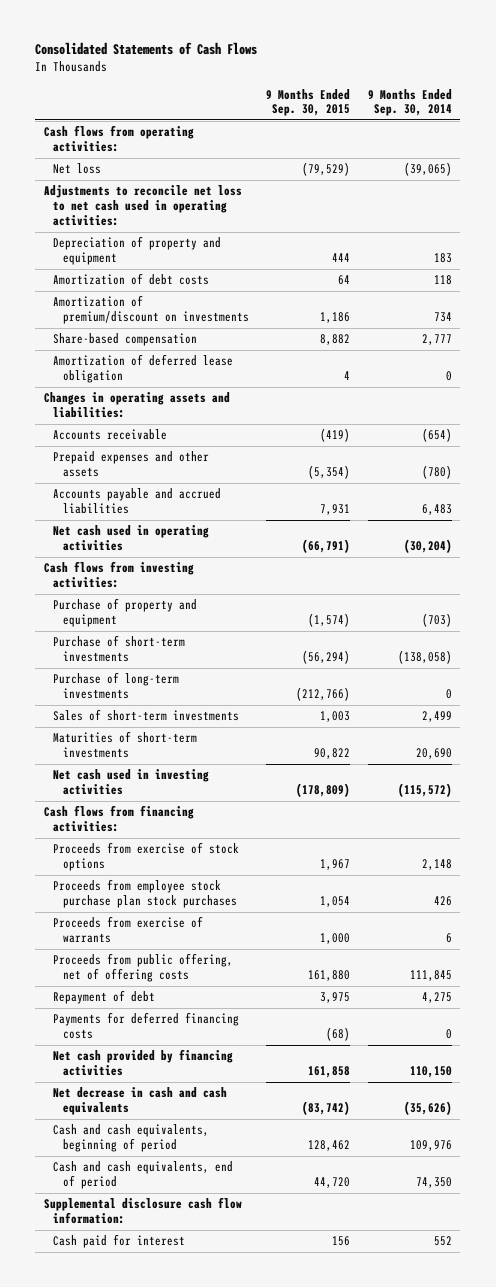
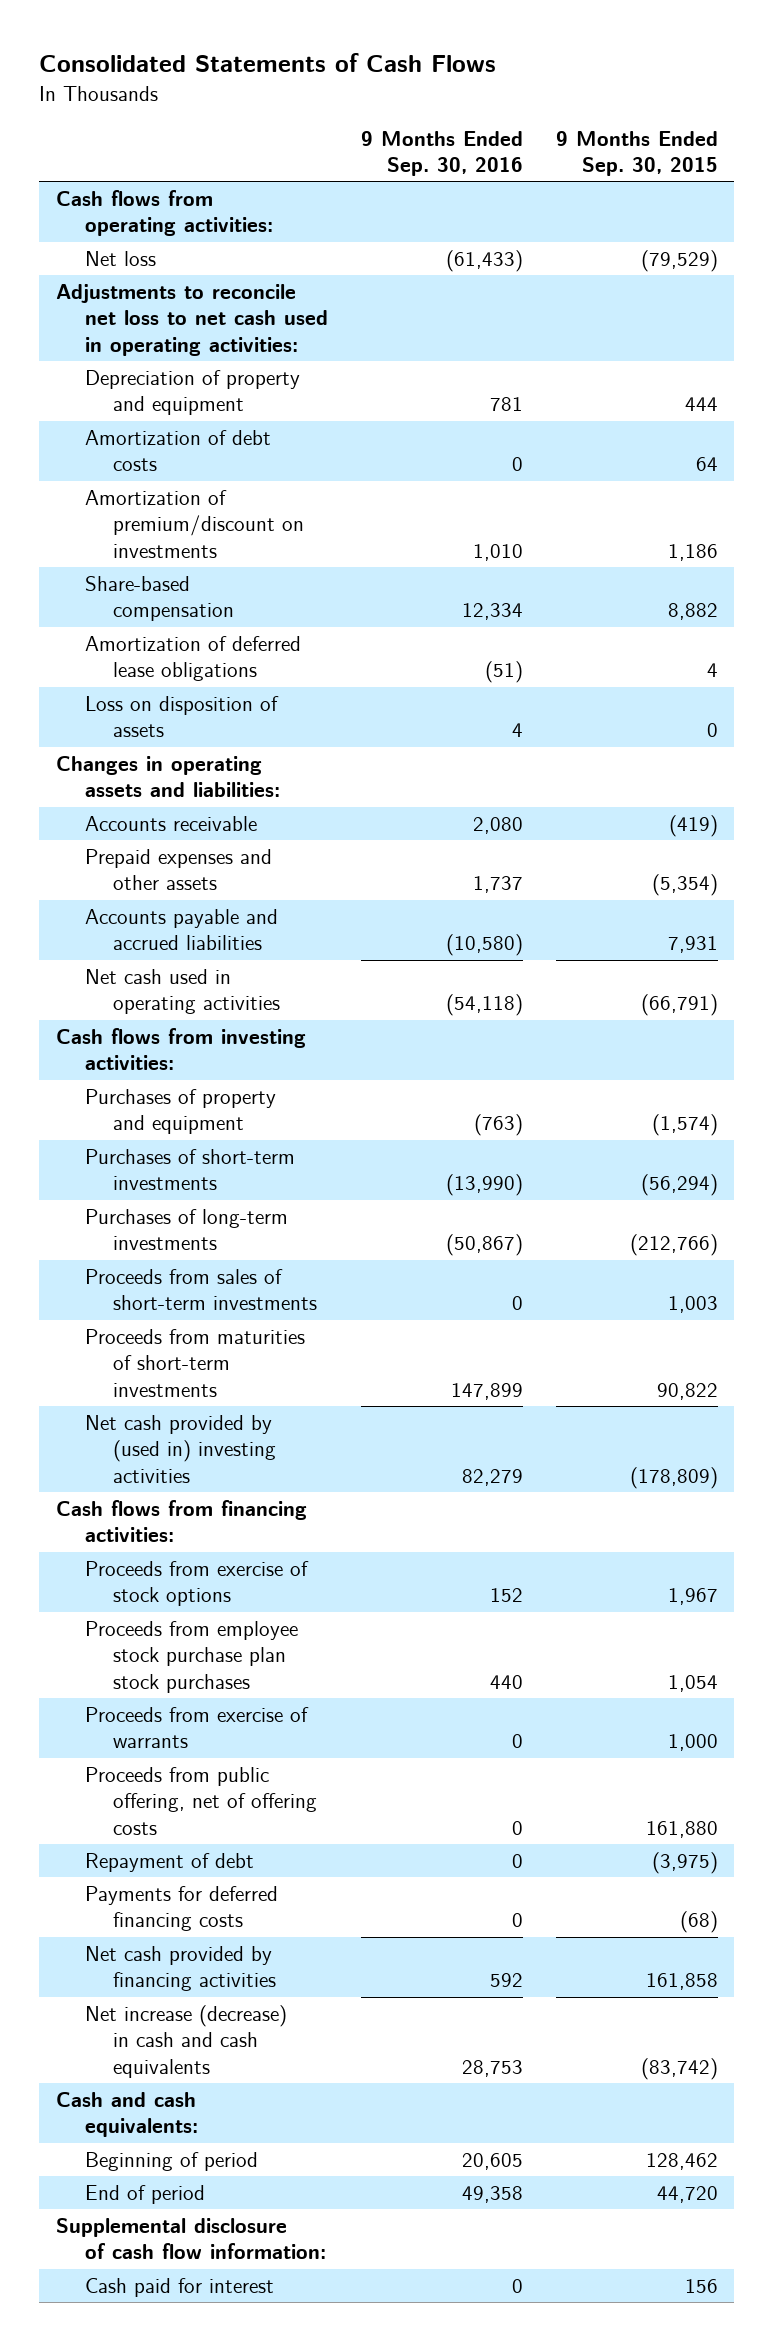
[367,88,452,117] 9 Months Ended Sep. 30, 2014 -> none
none -> [360,130,523,177] 9 Months Ended Sep. 30, 2016
[53,354,234,384] Amortization of deferred lease obligation -> [84,636,301,682] Amortization of deferred lease obligations
none -> [84,696,279,738] Loss on disposition of assets
[53,598,198,628] Purchase of property and equipment -> [84,1089,276,1135] Purchases of property and equipment
[53,635,186,663] Purchase of short-term investments -> [84,1149,295,1191] Purchases of short-term investments
[53,672,180,700] Purchase of long-term investments -> [84,1209,288,1251] Purchases of long-term investments
[53,709,240,722] Sales of short-term investments -> [84,1269,318,1311] Proceeds from sales of short-term investments
[53,731,198,759] Maturities of short-term investments -> [84,1329,305,1397] Proceeds from maturities of short-term investments
[53,769,210,796] Net cash used in investing activities -> [84,1415,277,1483] Net cash provided by (used in) investing activities
[320,992,351,1004] 3,975 -> [651,1852,718,1875] (3,975)
[53,1087,228,1116] Net decrease in cash and cash equivalents -> [84,2005,287,2078] Net increase (decrease) in cash and cash equivalents
none -> [55,2092,198,2138] Cash and cash equivalents:
[53,1124,210,1153] Cash and cash equivalents, beginning of period -> [84,2152,258,2172] Beginning of period
[53,1161,234,1190] Cash and cash equivalents, end of period -> [84,2185,205,2205] End of period
[43,1197,242,1225] Supplemental disclosure cash flow information: -> [55,2218,326,2260] Supplemental disclosure of cash flow information:

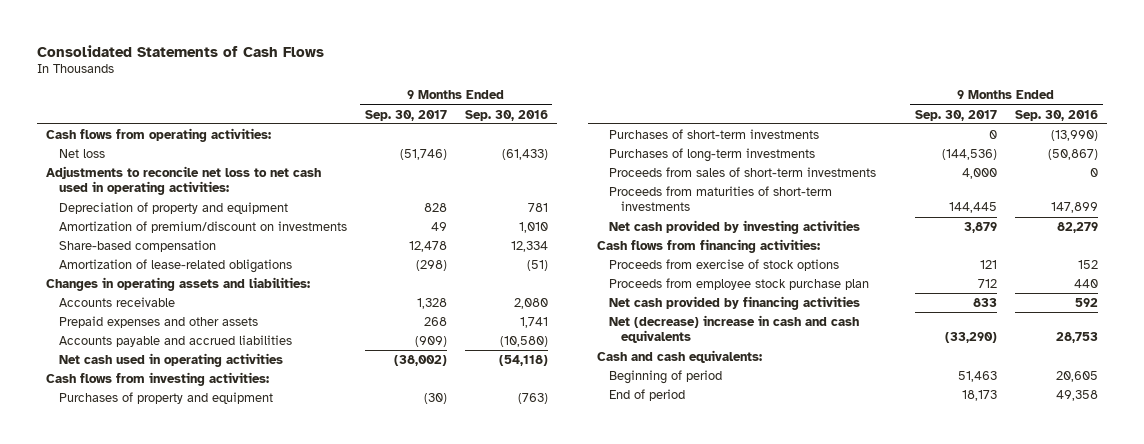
[555,130,718,177] 9 Months Ended Sep. 30, 2015 -> none
none -> [364,109,447,121] Sep. 30, 2017
[84,430,271,472] Amortization of debt costs -> none
[84,696,279,738] Loss on disposition of assets -> none
[84,636,301,682] Amortization of deferred lease obligations -> [58,258,292,273] Amortization of lease-related obligations
[472,876,523,894] 1,737 -> [519,316,548,328] 1,741
[84,1415,277,1483] Net cash provided by (used in) investing activities -> [608,219,860,234] Net cash provided by investing activities
[84,1707,309,1749] Proceeds from exercise of warrants -> none
[84,1767,318,1835] Proceeds from public offering, net of offering costs -> none
[84,1853,254,1873] Repayment of debt -> none
[84,1886,278,1932] Payments for deferred financing costs -> none
[84,1621,298,1693] Proceeds from employee stock purchase plan stock purchases -> [608,277,869,290] Proceeds from employee stock purchase plan
[84,2005,287,2078] Net increase (decrease) in cash and cash equivalents -> [608,314,859,344] Net (decrease) increase in cash and cash equivalents
[55,2218,326,2260] Supplemental disclosure of cash flow information: -> none
[84,2278,274,2298] Cash paid for interest -> none

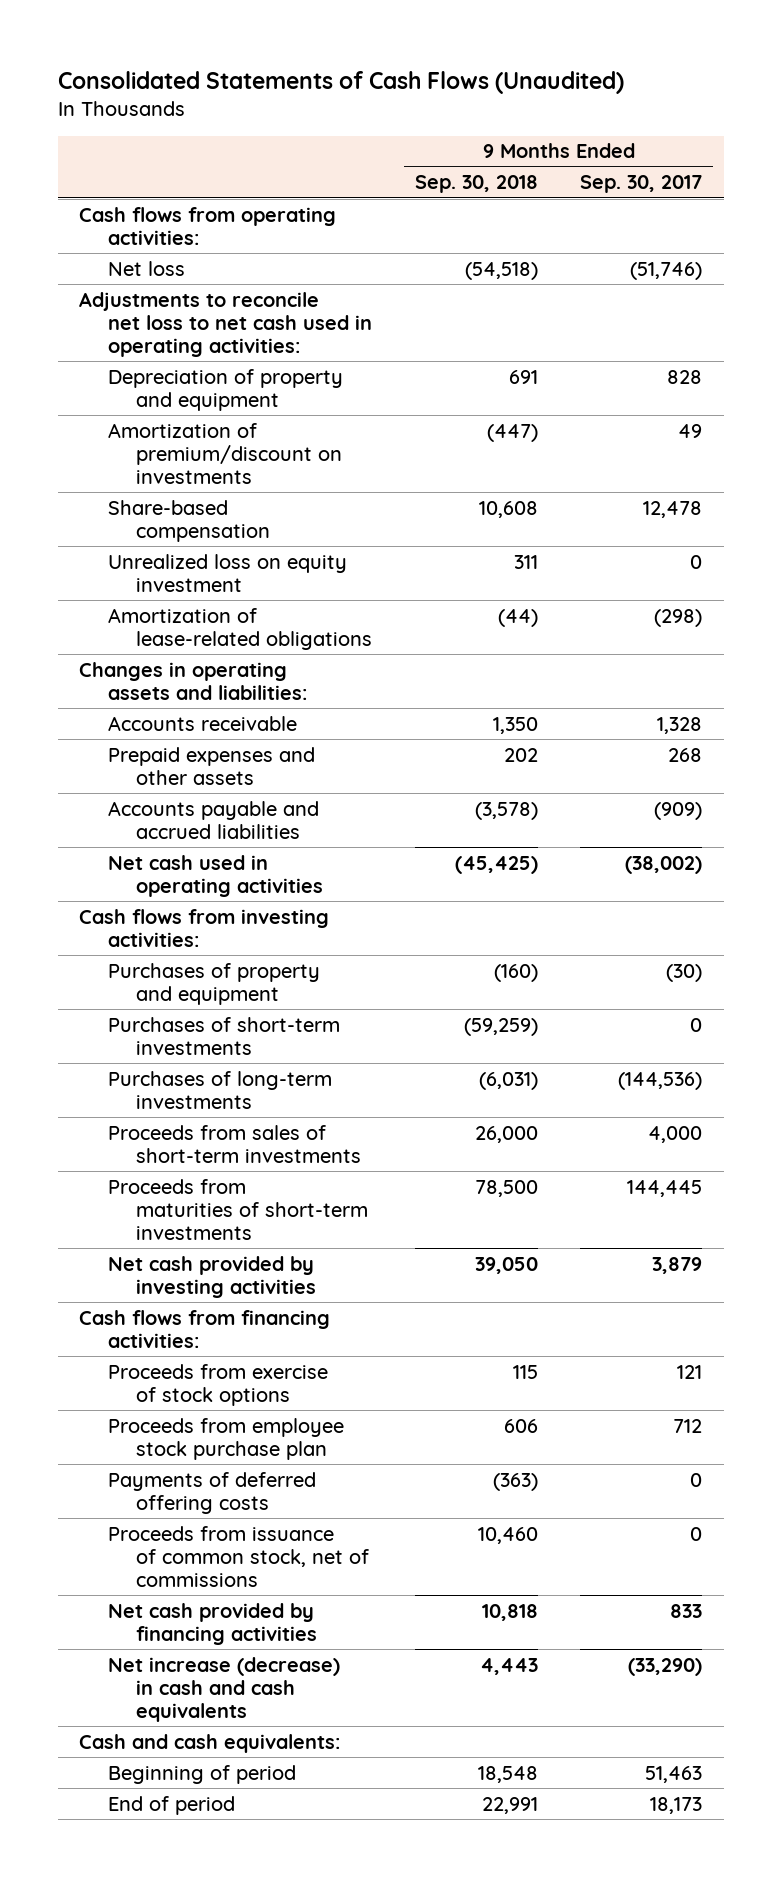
[37,44,325,57] Consolidated Statements of Cash Flows -> [57,70,624,94] Consolidated Statements of Cash Flows (Unaudited)
[464,109,548,121] Sep. 30, 2016 -> none
none -> [414,175,538,194] Sep. 30, 2018
none -> [107,553,347,592] Unrealized loss on equity investment
none -> [107,1471,316,1514] Payments of deferred offering costs
none -> [107,1525,370,1587] Proceeds from issuance of common stock, net of commissions
[608,314,859,344] Net (decrease) increase in cash and cash equivalents -> [107,1656,340,1722] Net increase (decrease) in cash and cash equivalents

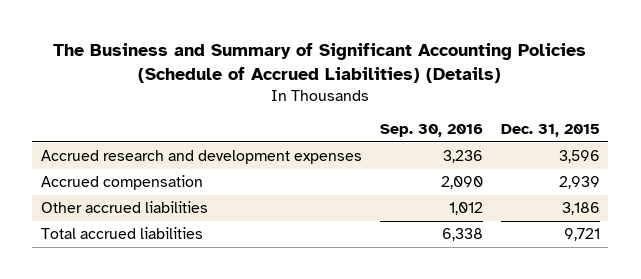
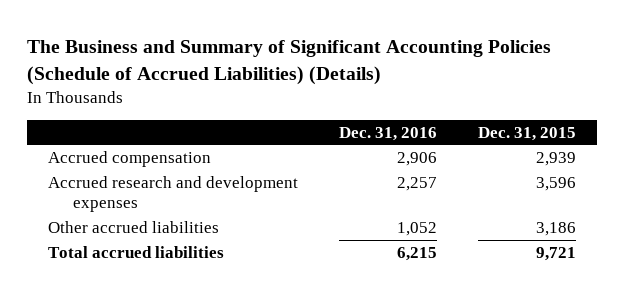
[379,124,483,138] Sep. 30, 2016 -> none
none -> [338,126,437,141] Dec. 31, 2016
[41,150,363,165] Accrued research and development expenses -> [47,175,298,212] Accrued research and development expenses

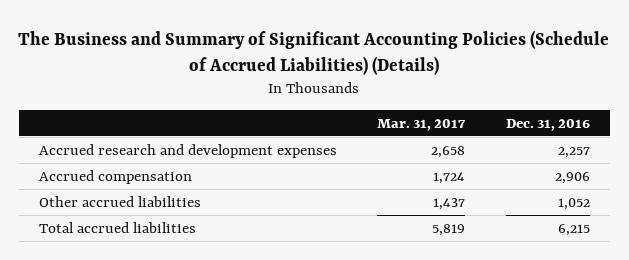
[478,126,577,141] Dec. 31, 2015 -> none
none -> [377,118,467,131] Mar. 31, 2017
[47,150,211,167] Accrued compensation -> [38,169,192,184] Accrued compensation

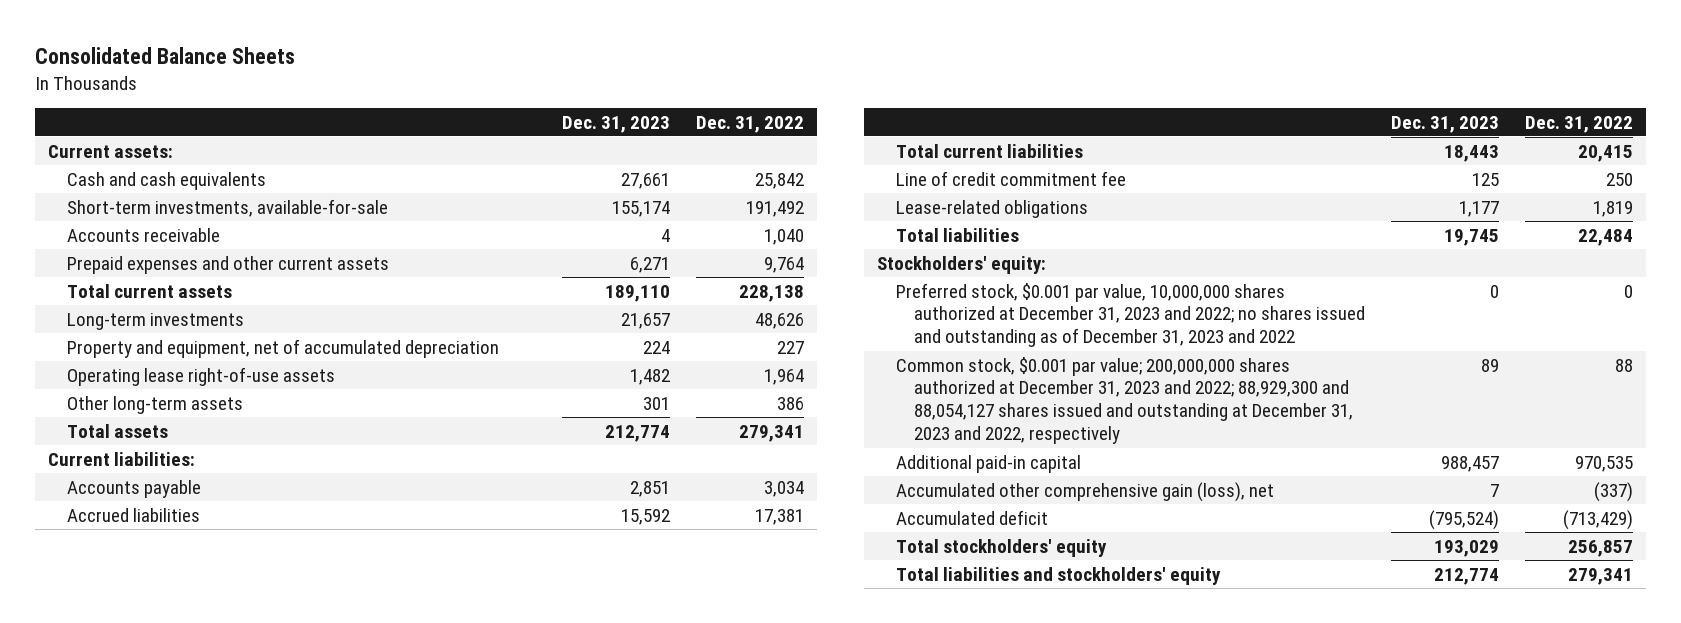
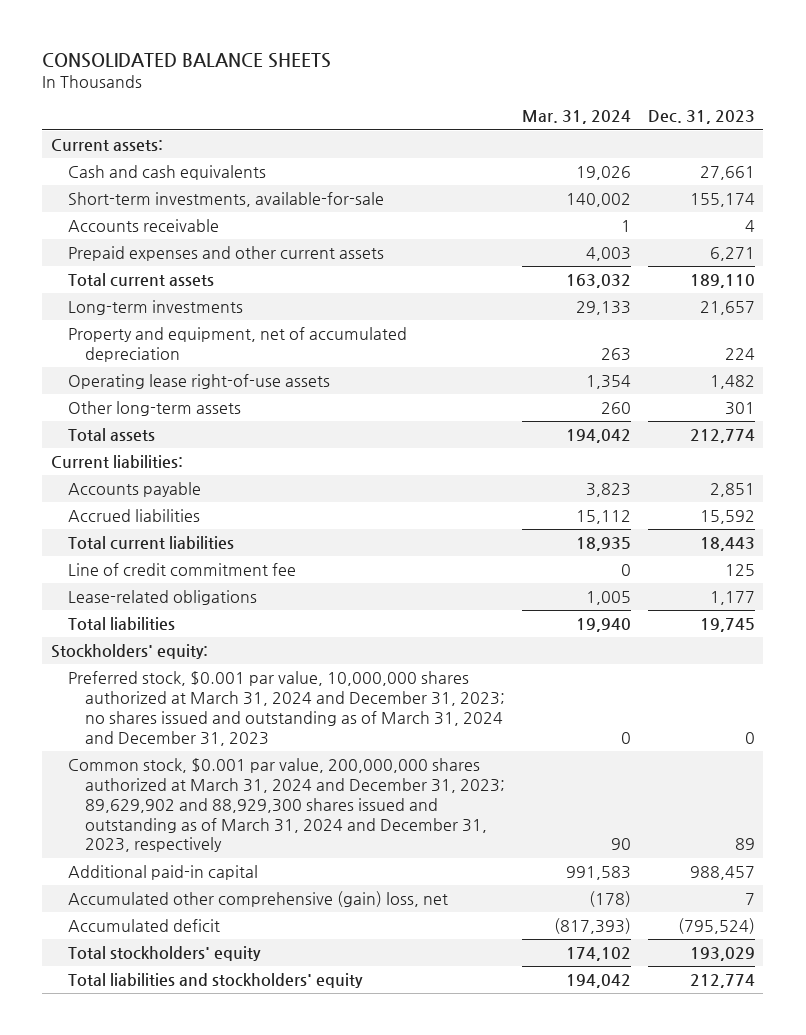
[35,47,296,65] Consolidated Balance Sheets -> [42,53,332,69] CONSOLIDATED BALANCE SHEETS
[696,115,805,133] Dec. 31, 2022 -> none
none -> [521,110,631,125] Mar. 31, 2024
[895,282,1366,348] Preferred stock, $0.001 par value, 10,000,000 shares authorized at December 31, 2023 and 2022; no shares issued and outstanding as of December 31, 2023 and 2022 -> [67,671,505,746] Preferred stock, $0.001 par value, 10,000,000 shares authorized at March 31, 2024 and December 31, 2023; no shares issued and outstanding as of March 31, 2024 and December 31, 2023
[895,356,1354,445] Common stock, $0.001 par value; 200,000,000 shares authorized at December 31, 2023 and 2022; 88,929,300 and 88,054,127 shares issued and outstanding at December 31, 2023 and 2022, respectively -> [67,758,505,853] Common stock, $0.001 par value, 200,000,000 shares authorized at March 31, 2024 and December 31, 2023; 89,629,902 and 88,929,300 shares issued and outstanding as of March 31, 2024 and December 31, 2023, respectively
[895,481,1274,502] Accumulated other comprehensive gain (loss), net -> [67,891,448,908] Accumulated other comprehensive (gain) loss, net

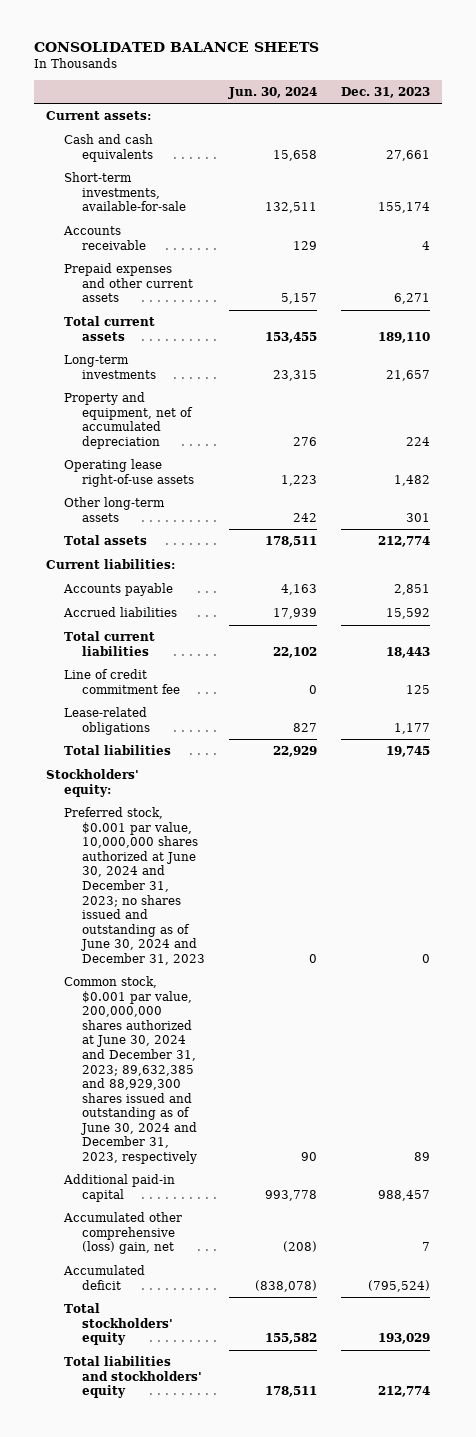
[521,110,631,125] Mar. 31, 2024 -> none
none -> [227,86,317,99] Jun. 30, 2024
[67,671,505,746] Preferred stock, $0.001 par value, 10,000,000 shares authorized at March 31, 2024 and December 31, 2023; no shares issued and outstanding as of March 31, 2024 and December 31, 2023 -> [63,807,205,965] Preferred stock, $0.001 par value, 10,000,000 shares authorized at June 30, 2024 and December 31, 2023; no shares issued and outstanding as of June 30, 2024 and December 31, 2023
[67,758,505,853] Common stock, $0.001 par value, 200,000,000 shares authorized at March 31, 2024 and December 31, 2023; 89,629,902 and 88,929,300 shares issued and outstanding as of March 31, 2024 and December 31, 2023, respectively -> [63,976,197,1164] Common stock, $0.001 par value, 200,000,000 shares authorized at June 30, 2024 and December 31, 2023; 89,632,385 and 88,929,300 shares issued and outstanding as of June 30, 2024 and December 31, 2023, respectively
[67,891,448,908] Accumulated other comprehensive (gain) loss, net -> [62,1212,182,1255] Accumulated other comprehensive (loss) gain, net

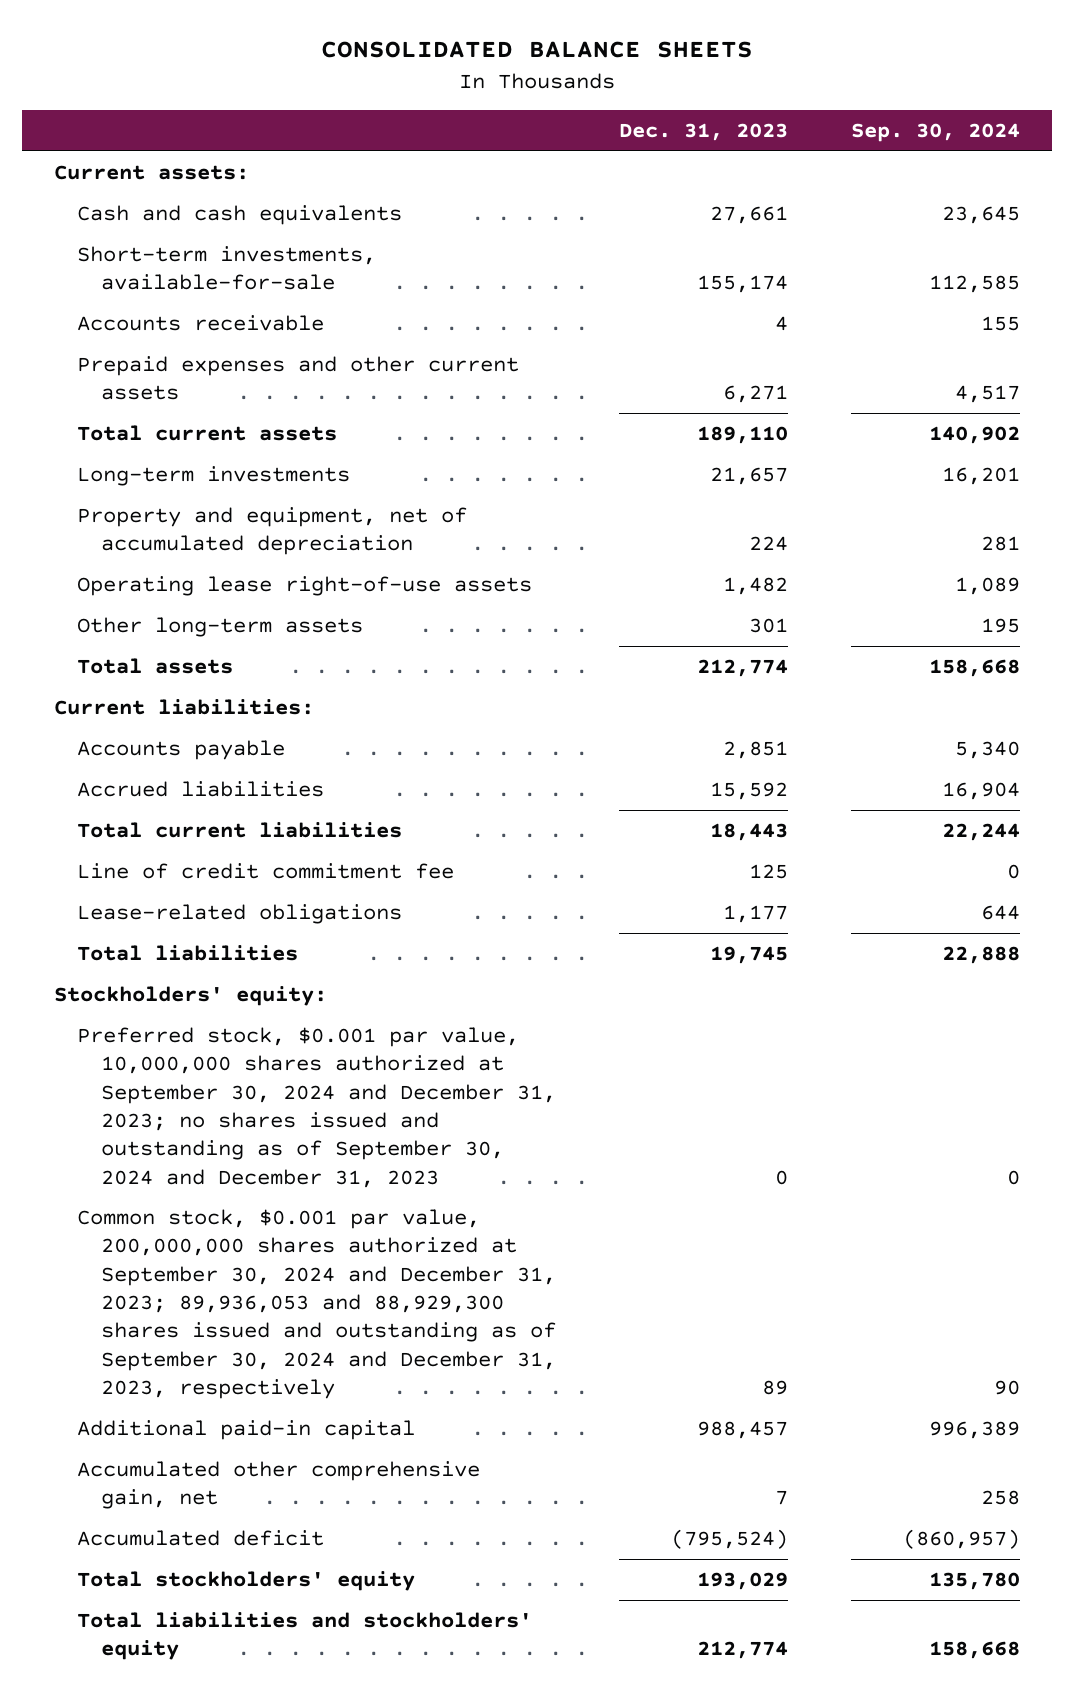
[227,86,317,99] Jun. 30, 2024 -> none
none -> [851,123,1021,143] Sep. 30, 2024
[63,807,205,965] Preferred stock, $0.001 par value, 10,000,000 shares authorized at June 30, 2024 and December 31, 2023; no shares issued and outstanding as of June 30, 2024 and December 31, 2023 -> [77,1026,556,1188] Preferred stock, $0.001 par value, 10,000,000 shares authorized at September 30, 2024 and December 31, 2023; no shares issued and outstanding as of September 30, 2024 and December 31, 2023
[63,976,197,1164] Common stock, $0.001 par value, 200,000,000 shares authorized at June 30, 2024 and December 31, 2023; 89,632,385 and 88,929,300 shares issued and outstanding as of June 30, 2024 and December 31, 2023, respectively -> [77,1208,556,1399] Common stock, $0.001 par value, 200,000,000 shares authorized at September 30, 2024 and December 31, 2023; 89,936,053 and 88,929,300 shares issued and outstanding as of September 30, 2024 and December 31, 2023, respectively
[62,1212,182,1255] Accumulated other comprehensive (loss) gain, net -> [77,1460,481,1510] Accumulated other comprehensive gain, net

